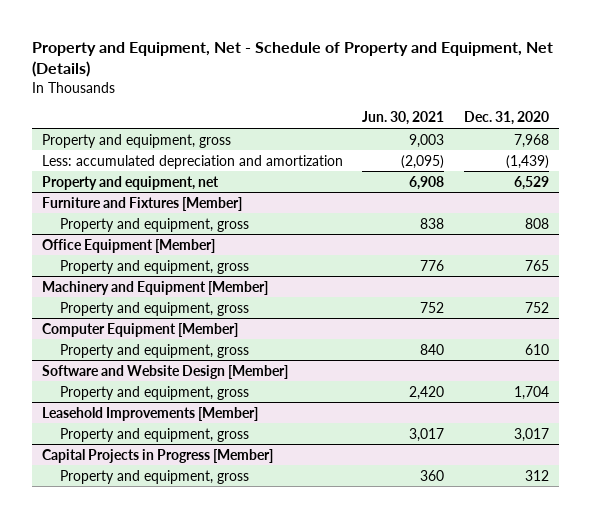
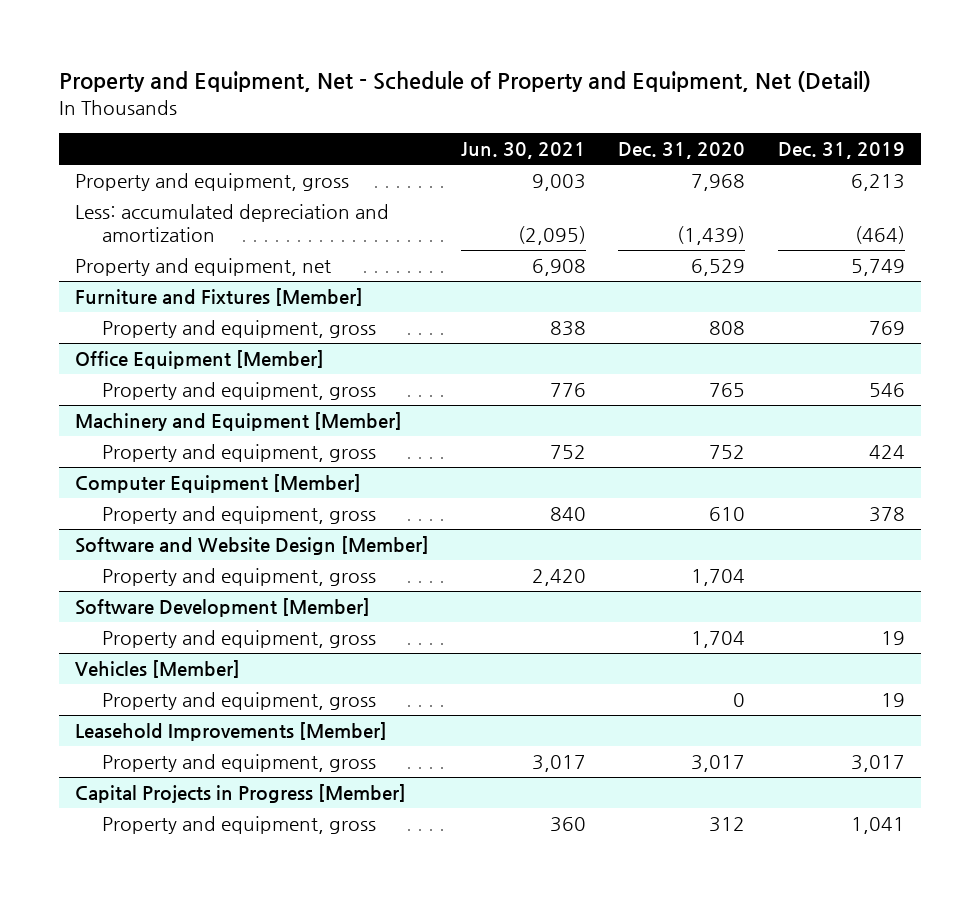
[31,42,553,78] Property and Equipment, Net - Schedule of Property and Equipment, Net (Details) -> [58,71,871,93] Property and Equipment, Net - Schedule of Property and Equipment, Net (Detail)
none -> [777,142,905,160] Dec. 31, 2019
none -> [74,598,370,618] Software Development [Member]
none -> [102,630,377,649] Property and equipment, gross
none -> [74,660,240,679] Vehicles [Member]
none -> [102,692,377,711] Property and equipment, gross

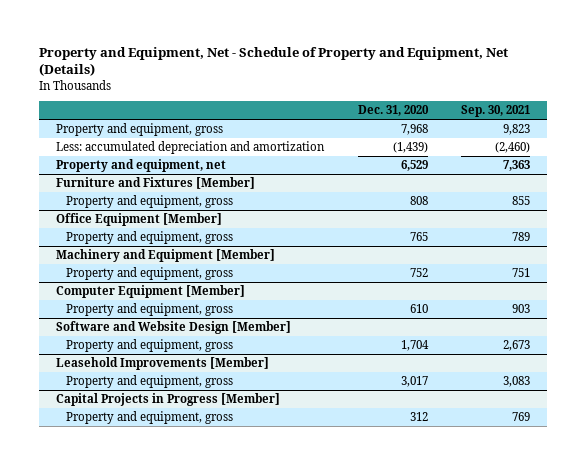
[58,71,871,93] Property and Equipment, Net - Schedule of Property and Equipment, Net (Detail) -> [39,46,509,77] Property and Equipment, Net - Schedule of Property and Equipment, Net (Details)
[461,142,587,160] Jun. 30, 2021 -> none
[777,142,905,160] Dec. 31, 2019 -> none
none -> [461,105,531,118] Sep. 30, 2021
[74,598,370,618] Software Development [Member] -> none
[102,630,377,649] Property and equipment, gross -> none
[74,660,240,679] Vehicles [Member] -> none
[102,692,377,711] Property and equipment, gross -> none

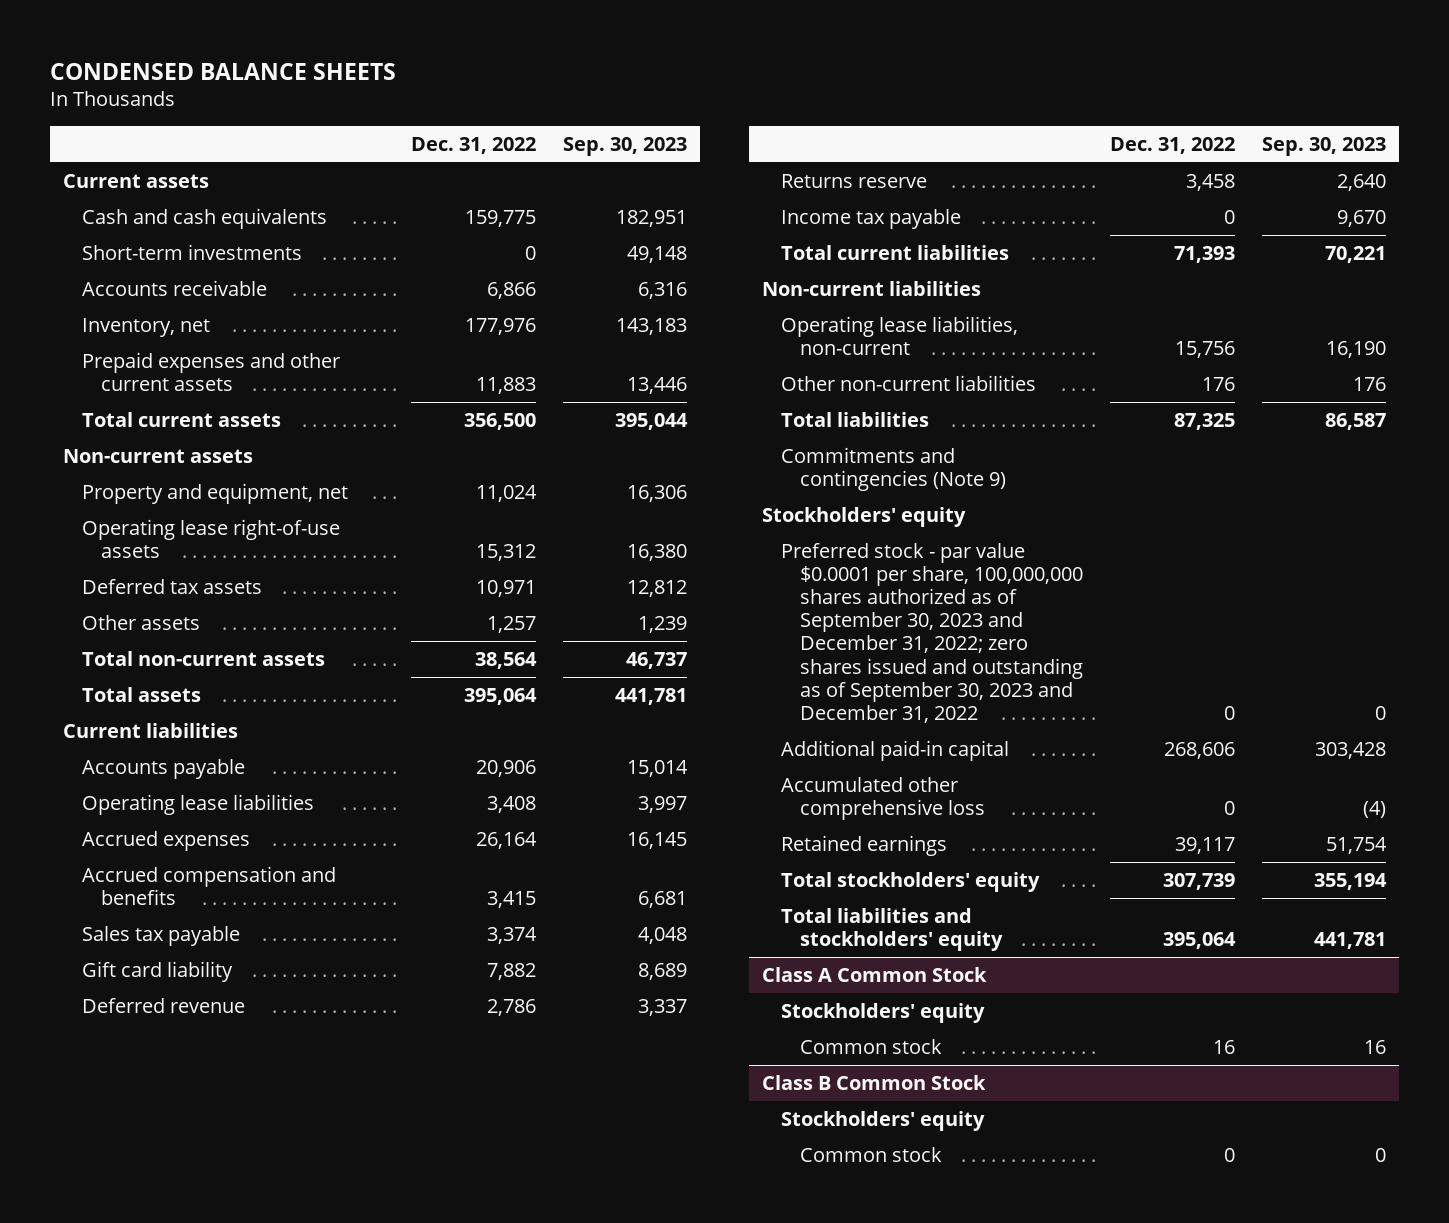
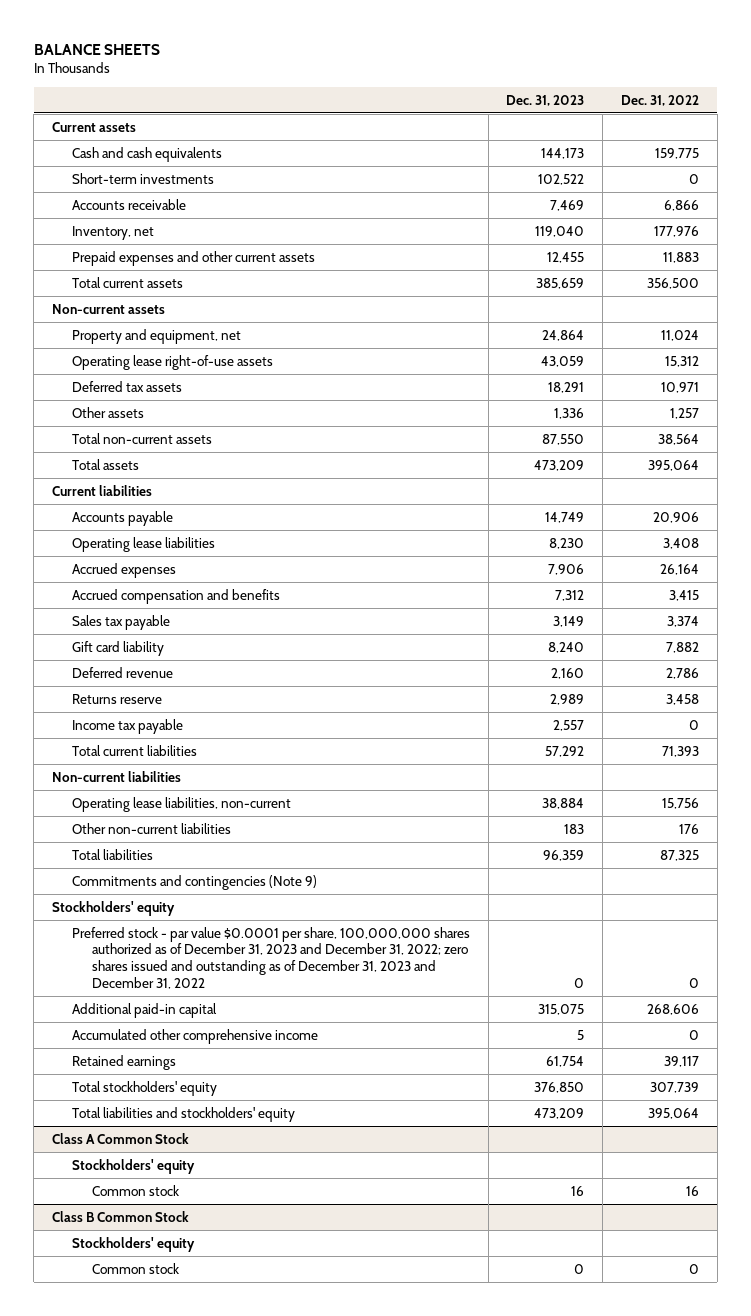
[49,62,396,80] CONDENSED BALANCE SHEETS -> [33,43,160,55] BALANCE SHEETS
[562,136,687,156] Sep. 30, 2023 -> none
none -> [506,94,585,106] Dec. 31, 2023
[781,542,1083,723] Preferred stock - par value $0.0001 per share, 100,000,000 shares authorized as of September 30, 2023 and December 31, 2022; zero shares issued and outstanding as of September 30, 2023 and December 31, 2022 -> [71,926,470,989] Preferred stock - par value $0.0001 per share, 100,000,000 shares authorized as of December 31, 2023 and December 31, 2022; zero shares issued and outstanding as of December 31, 2023 and December 31, 2022
[781,776,985,821] Accumulated other comprehensive loss -> [71,1028,318,1044] Accumulated other comprehensive income

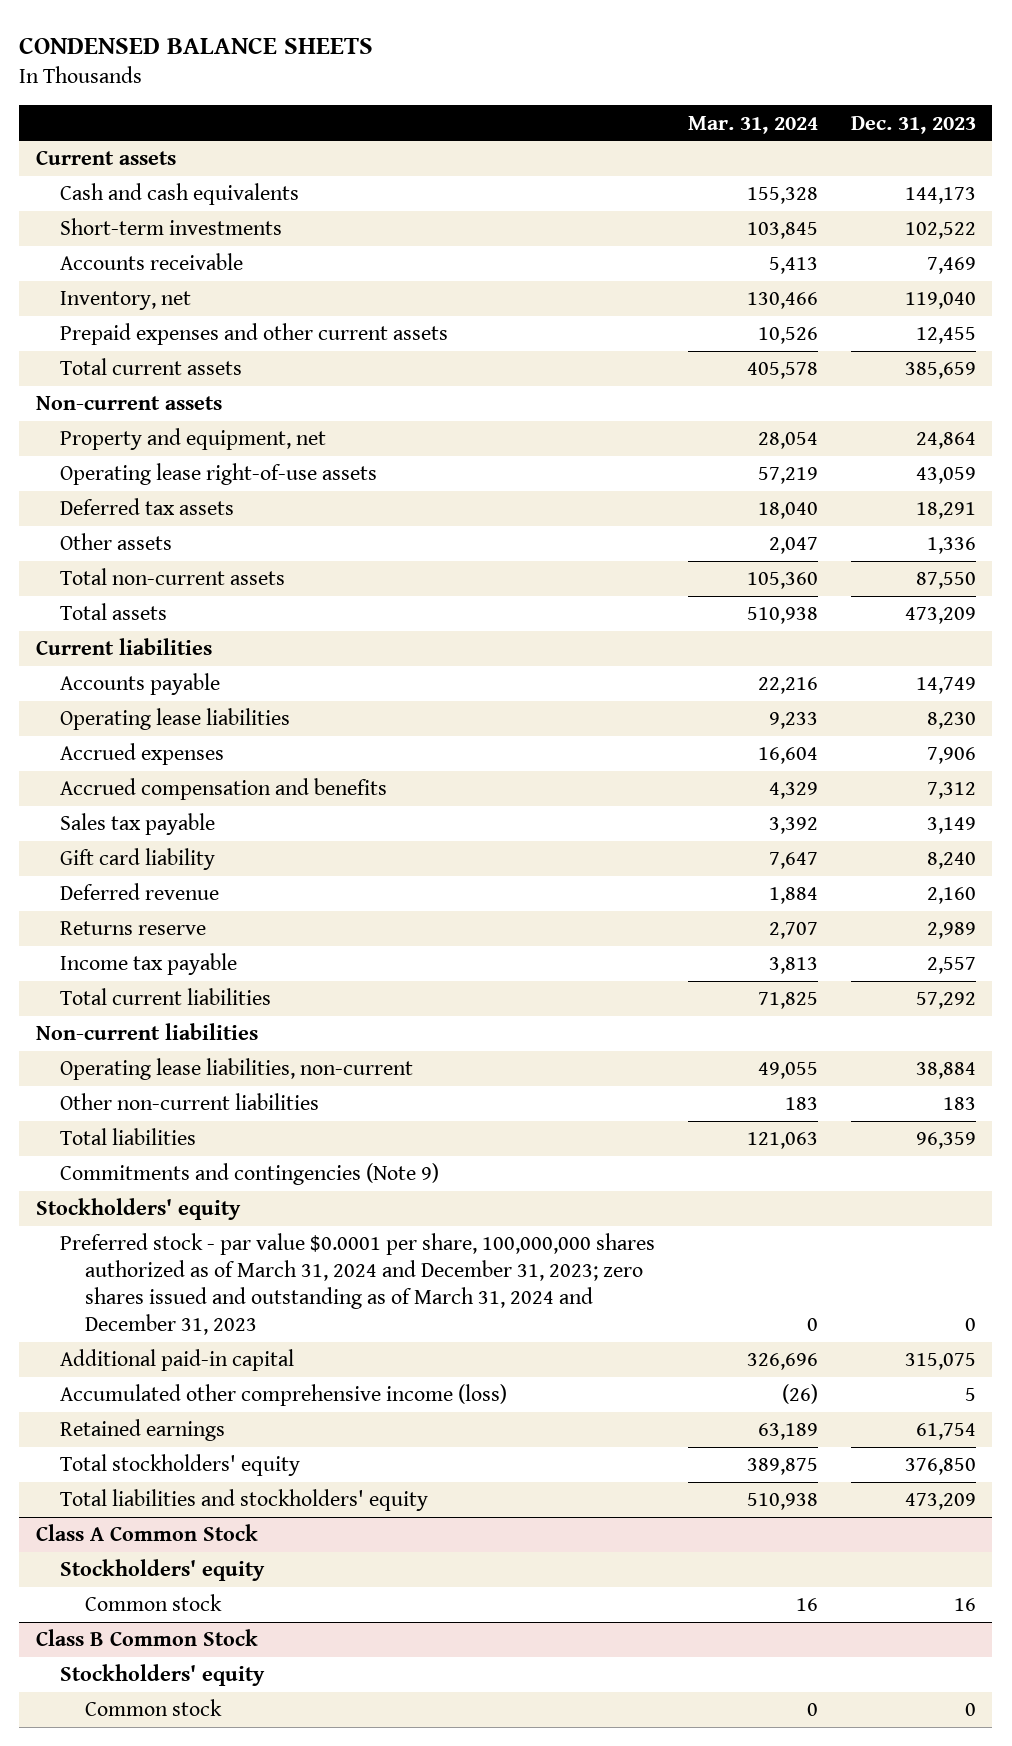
[33,43,160,55] BALANCE SHEETS -> [19,36,374,54] CONDENSED BALANCE SHEETS
[620,94,699,106] Dec. 31, 2022 -> none
none -> [688,115,819,134] Mar. 31, 2024
[71,926,470,989] Preferred stock - par value $0.0001 per share, 100,000,000 shares authorized as of December 31, 2023 and December 31, 2022; zero shares issued and outstanding as of December 31, 2023 and December 31, 2022 -> [60,1233,656,1336] Preferred stock - par value $0.0001 per share, 100,000,000 shares authorized as of March 31, 2024 and December 31, 2023; zero shares issued and outstanding as of March 31, 2024 and December 31, 2023
[71,1028,318,1044] Accumulated other comprehensive income -> [60,1384,508,1407] Accumulated other comprehensive income (loss)

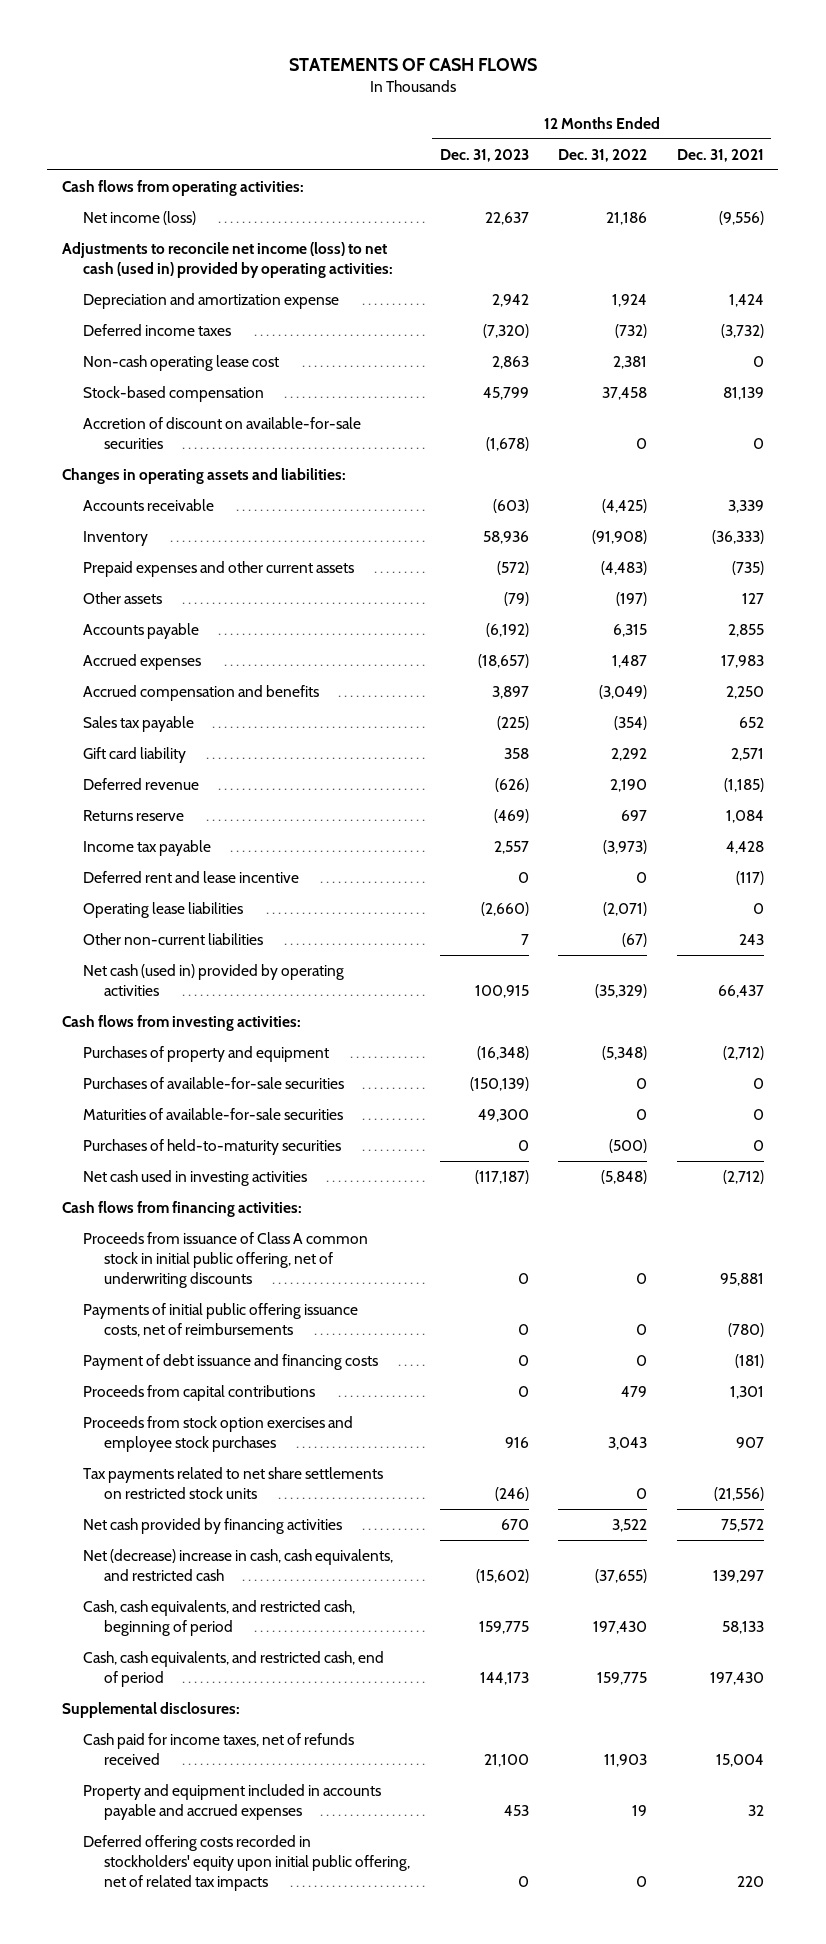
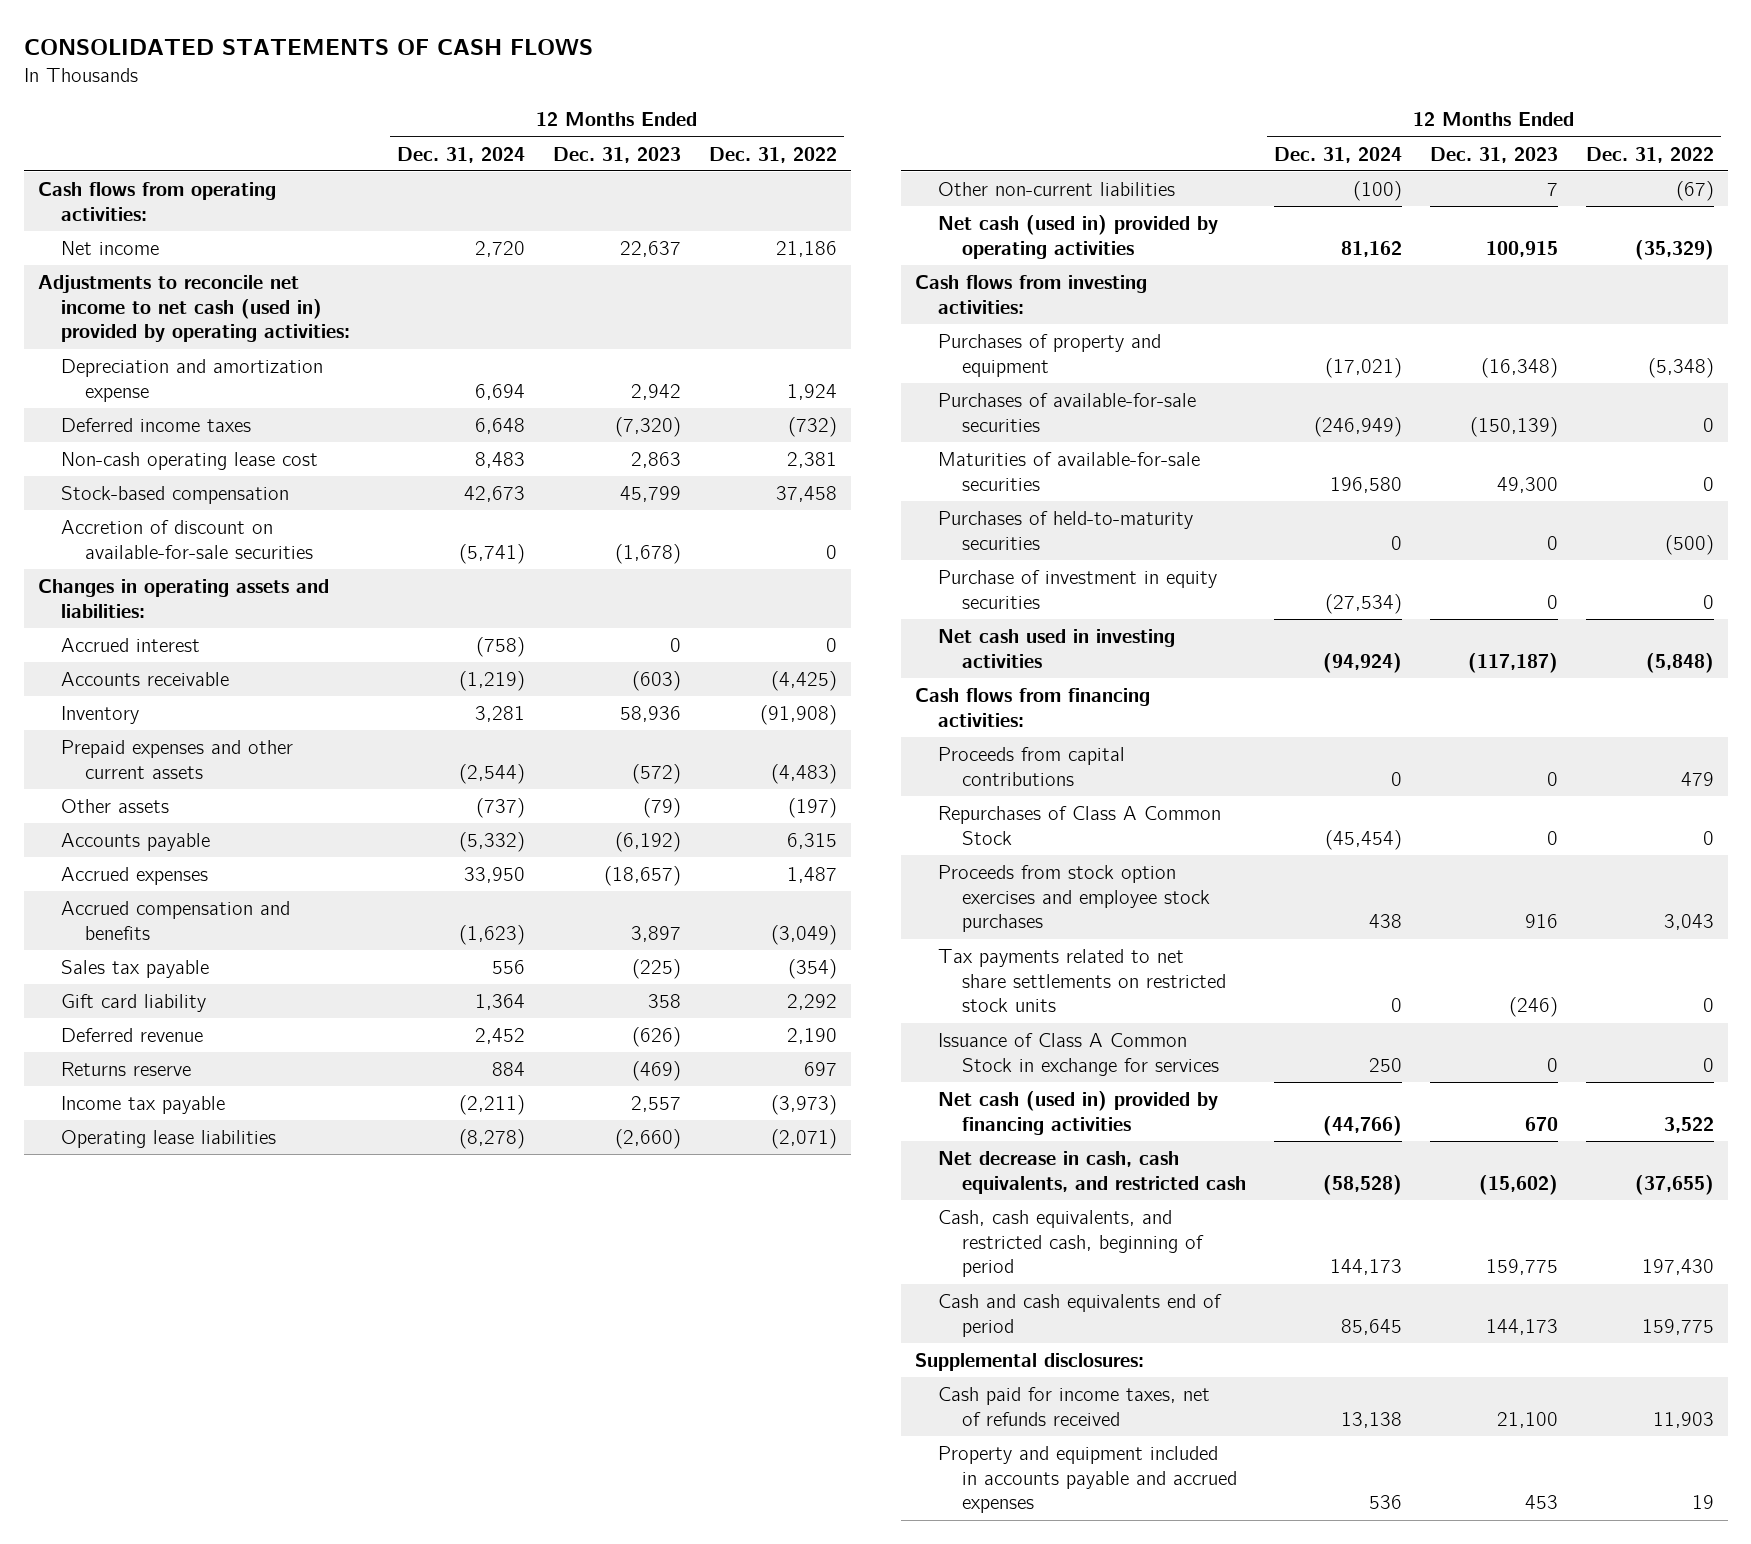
[288,58,537,72] STATEMENTS OF CASH FLOWS -> [23,38,593,55] CONSOLIDATED STATEMENTS OF CASH FLOWS
[676,148,764,162] Dec. 31, 2021 -> none
none -> [396,146,525,163] Dec. 31, 2024
[83,210,197,225] Net income (loss) -> [61,241,160,256] Net income
[62,241,394,278] Adjustments to reconcile net income (loss) to net cash (used in) provided by operating activities: -> [37,275,351,343] Adjustments to reconcile net income to net cash (used in) provided by operating activities:
none -> [61,638,201,653] Accrued interest
[83,870,300,883] Deferred rent and lease incentive -> none
none -> [938,570,1218,609] Purchase of investment in equity securities
[83,1231,369,1288] Proceeds from issuance of Class A common stock in initial public offering, net of underwriting discounts -> none
[83,1302,359,1337] Payments of initial public offering issuance costs, net of reimbursements -> none
[83,1353,379,1370] Payment of debt issuance and financing costs -> none
none -> [938,806,1222,845] Repurchases of Class A Common Stock
none -> [938,1033,1219,1076] Issuance of Class A Common Stock in exchange for services
[83,1517,343,1534] Net cash provided by financing activities -> [938,1091,1219,1135] Net cash (used in) provided by financing activities
[83,1548,394,1581] Net (decrease) increase in cash, cash equivalents, and restricted cash -> [938,1151,1246,1194] Net decrease in cash, cash equivalents, and restricted cash
[83,1650,385,1687] Cash, cash equivalents, and restricted cash, end of period -> [938,1294,1223,1337] Cash and cash equivalents end of period
[83,1834,411,1891] Deferred offering costs recorded in stockholders' equity upon initial public offering, net of related tax impacts -> none

